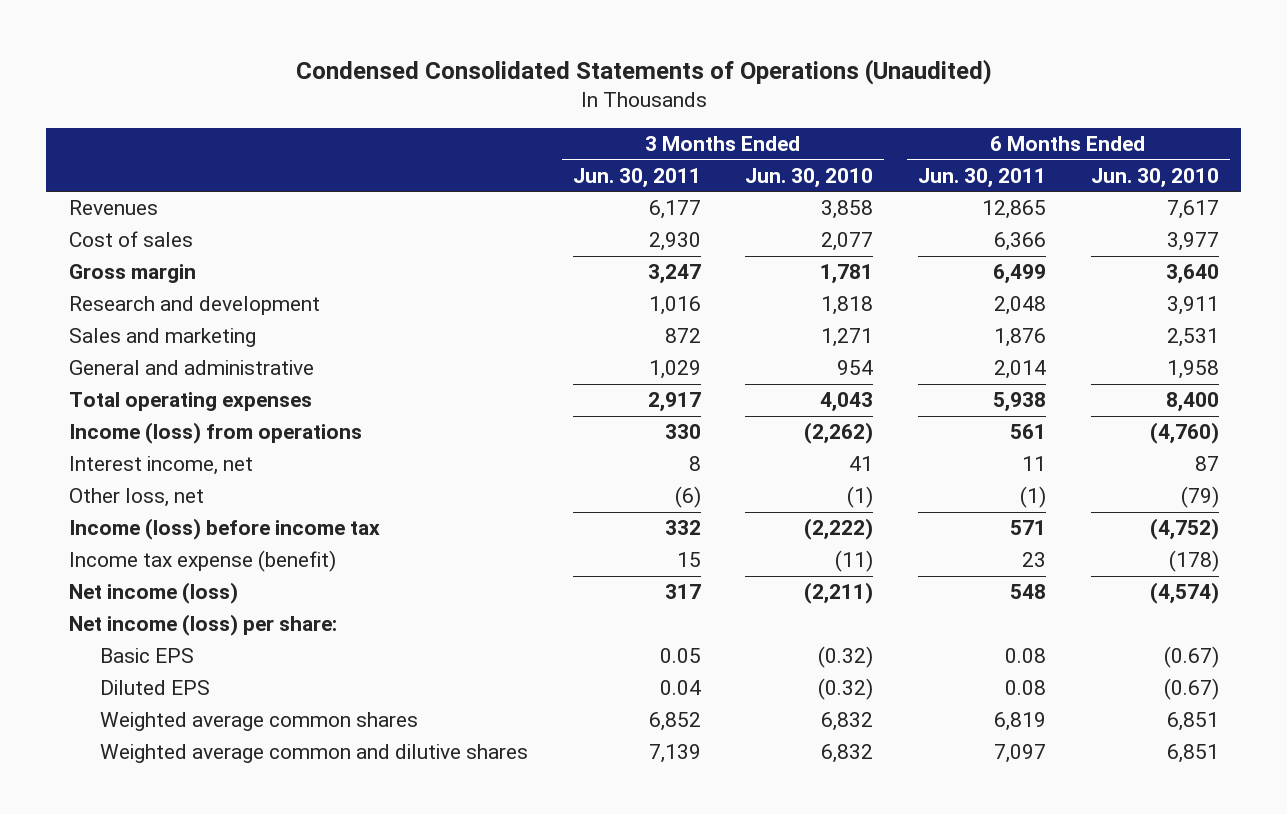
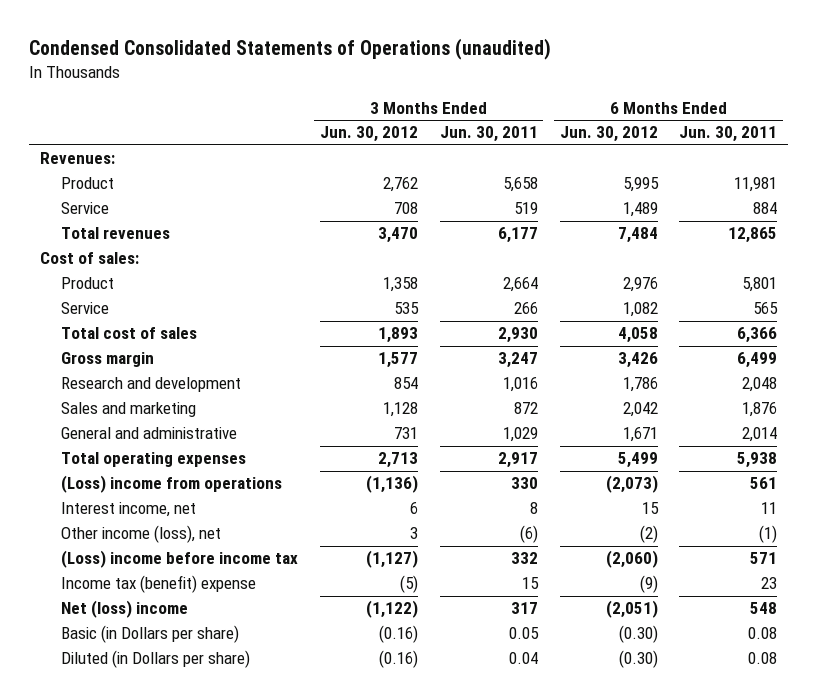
[295,58,992,85] Condensed Consolidated Statements of Operations (Unaudited) -> [28,38,551,61] Condensed Consolidated Statements of Operations (unaudited)
[745,167,874,188] Jun. 30, 2010 -> none
[1090,167,1219,188] Jun. 30, 2010 -> none
none -> [319,126,418,143] Jun. 30, 2012
none -> [559,126,658,143] Jun. 30, 2012
none -> [39,152,115,165] Revenues:
none -> [60,177,114,190] Product
none -> [60,202,109,215] Service
[68,200,158,216] Revenues -> [60,227,170,240] Total revenues
none -> [39,252,139,265] Cost of sales:
none -> [60,277,114,290] Product
none -> [60,302,109,315] Service
[68,231,193,248] Cost of sales -> [60,327,197,340] Total cost of sales
[68,422,362,445] Income (loss) from operations -> [60,475,282,494] (Loss) income from operations
[68,614,337,637] Net income (loss) per share: -> none
[100,712,419,732] Weighted average common shares -> none
[100,744,529,764] Weighted average common and dilutive shares -> none
[68,488,204,508] Other loss, net -> [60,525,221,544] Other income (loss), net
[68,518,380,541] Income (loss) before income tax -> [60,550,298,569] (Loss) income before income tax
[68,550,336,573] Income tax expense (benefit) -> [60,575,256,594] Income tax (benefit) expense
[68,582,238,605] Net income (loss) -> [60,600,188,619] Net (loss) income
[100,648,195,664] Basic EPS -> [60,625,239,644] Basic (in Dollars per share)
[100,680,211,696] Diluted EPS -> [60,650,250,669] Diluted (in Dollars per share)

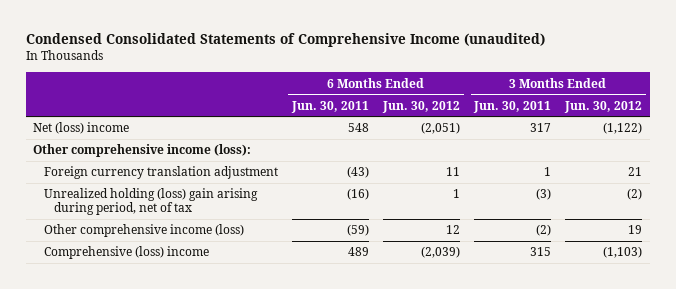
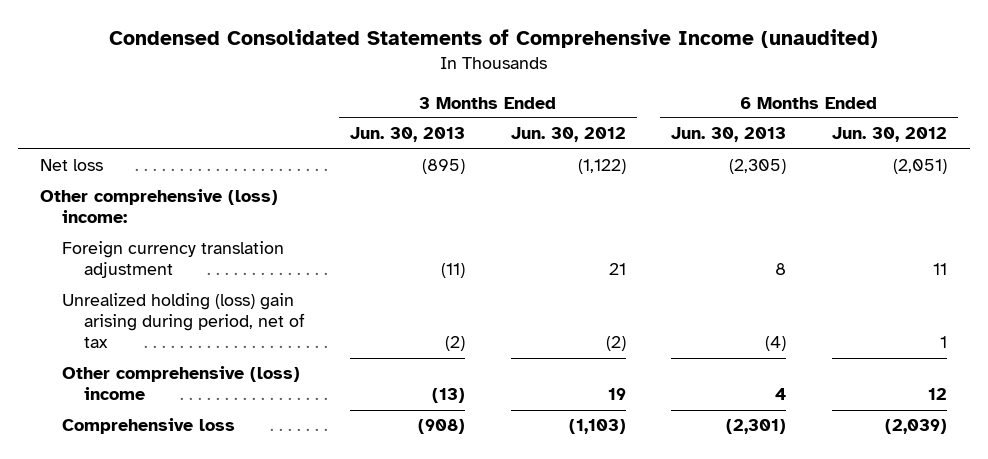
[290,100,369,113] Jun. 30, 2011 -> none
[473,100,552,113] Jun. 30, 2011 -> none
none -> [350,127,466,143] Jun. 30, 2013
none -> [671,127,787,143] Jun. 30, 2013
[33,122,130,135] Net (loss) income -> [40,159,104,172] Net loss
[33,144,252,158] Other comprehensive income (loss): -> [40,189,279,224] Other comprehensive (loss) income:
[43,224,244,238] Other comprehensive income (loss) -> [62,366,301,401] Other comprehensive (loss) income
[43,246,209,260] Comprehensive (loss) income -> [62,418,236,435] Comprehensive loss

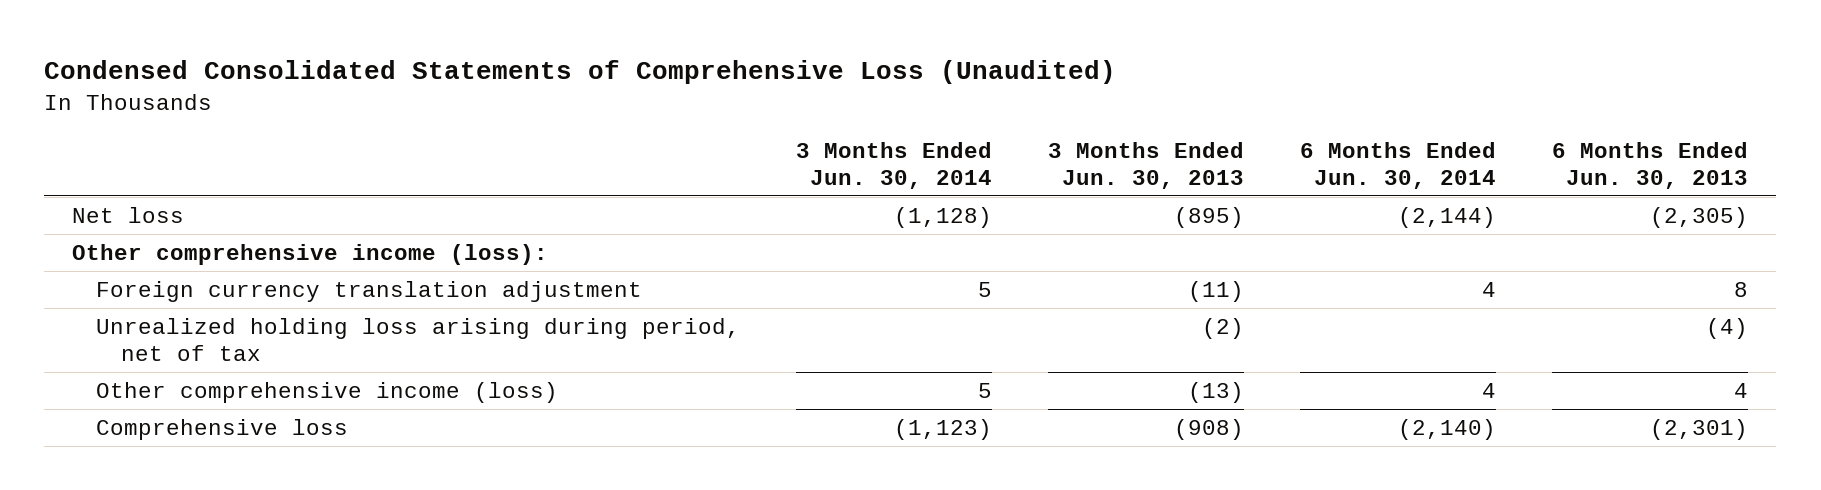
[108,29,878,49] Condensed Consolidated Statements of Comprehensive Income (unaudited) -> [44,60,1117,85] Condensed Consolidated Statements of Comprehensive Loss (Unaudited)
[510,127,626,143] Jun. 30, 2012 -> none
[832,127,948,143] Jun. 30, 2012 -> none
none -> [796,141,993,189] 3 Months Ended Jun. 30, 2014
none -> [1300,141,1497,189] 6 Months Ended Jun. 30, 2014
[40,189,279,224] Other comprehensive (loss) income: -> [72,243,549,265] Other comprehensive income (loss):
[62,293,305,349] Unrealized holding (loss) gain arising during period, net of tax -> [96,317,741,361] Unrealized holding loss arising during period, net of tax
[62,366,301,401] Other comprehensive (loss) income -> [96,381,559,403] Other comprehensive income (loss)

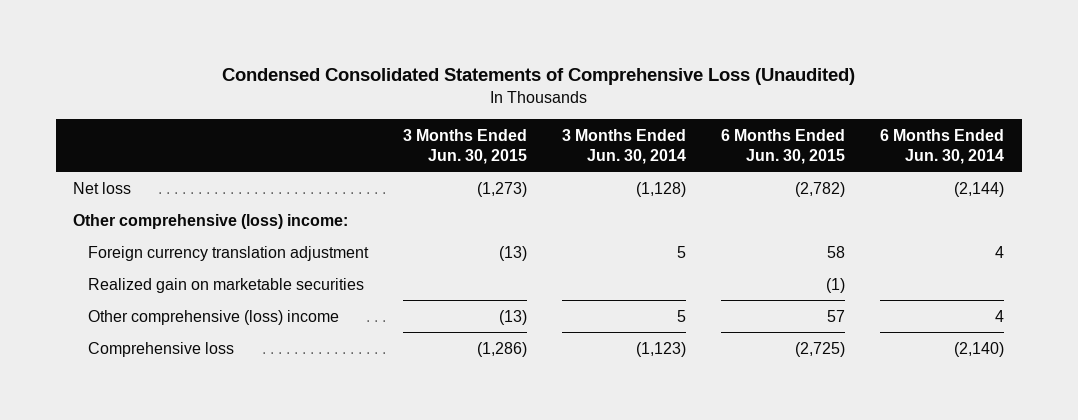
[1048,141,1245,189] 3 Months Ended Jun. 30, 2013 -> none
[1552,141,1749,189] 6 Months Ended Jun. 30, 2013 -> none
none -> [403,128,528,164] 3 Months Ended Jun. 30, 2015
none -> [721,128,846,164] 6 Months Ended Jun. 30, 2015
[72,243,549,265] Other comprehensive income (loss): -> [73,213,349,229] Other comprehensive (loss) income:
[96,317,741,361] Unrealized holding loss arising during period, net of tax -> none
none -> [88,277,365,293] Realized gain on marketable securities
[96,381,559,403] Other comprehensive income (loss) -> [88,309,340,325] Other comprehensive (loss) income

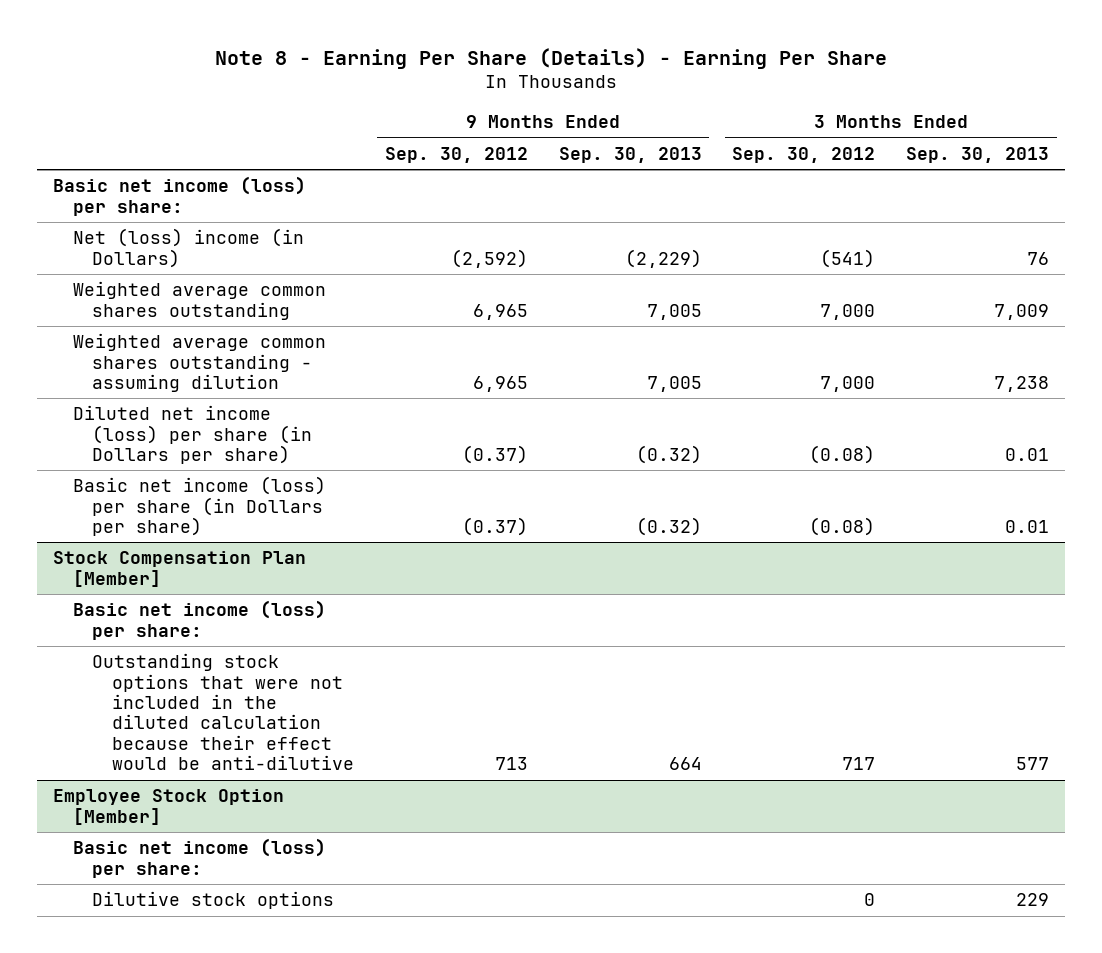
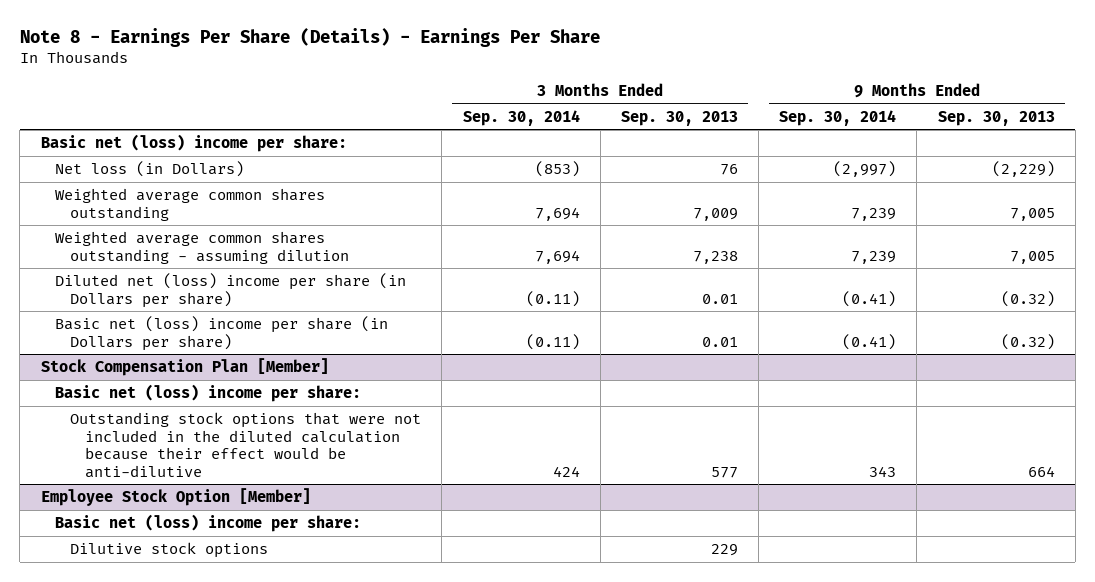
[214,47,887,69] Note 8 - Earning Per Share (Details) - Earning Per Share -> [19,28,600,48] Note 8 - Earnings Per Share (Details) - Earnings Per Share
[384,146,528,163] Sep. 30, 2012 -> none
[732,146,876,163] Sep. 30, 2012 -> none
none -> [462,109,580,126] Sep. 30, 2014
none -> [779,109,897,126] Sep. 30, 2014
[52,176,306,216] Basic net income (loss) per share: -> [40,134,347,153] Basic net (loss) income per share:
[72,228,304,268] Net (loss) income (in Dollars) -> [55,161,245,178] Net loss (in Dollars)
[72,405,313,465] Diluted net income (loss) per share (in Dollars per share) -> [55,273,407,308] Diluted net (loss) income per share (in Dollars per share)
[72,476,326,537] Basic net income (loss) per share (in Dollars per share) -> [55,316,389,351] Basic net (loss) income per share (in Dollars per share)
[72,600,326,640] Basic net income (loss) per share: -> [55,384,362,403] Basic net (loss) income per share:
[72,838,326,878] Basic net income (loss) per share: -> [55,514,362,533] Basic net (loss) income per share:

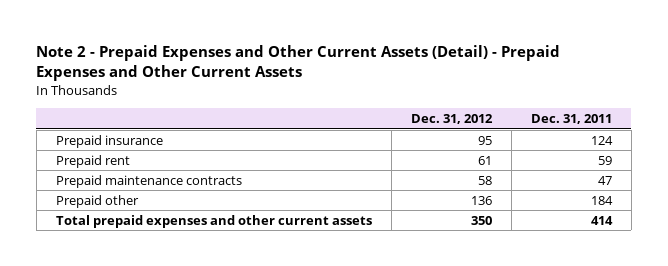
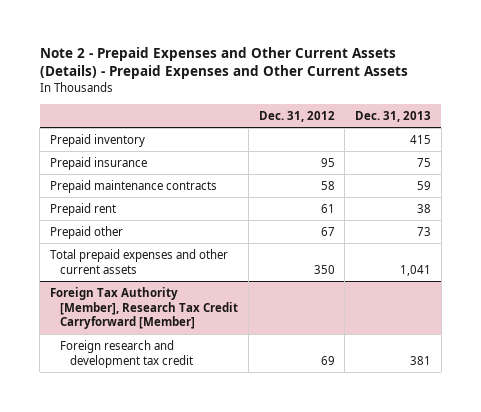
[36,44,561,82] Note 2 - Prepaid Expenses and Other Current Assets (Detail) - Prepaid Expenses and Other Current Assets -> [39,47,408,80] Note 2 - Prepaid Expenses and Other Current Assets (Details) - Prepaid Expenses and Other Current Assets
[530,113,612,124] Dec. 31, 2011 -> none
none -> [355,110,432,122] Dec. 31, 2013
none -> [50,133,146,147] Prepaid inventory
[55,154,130,168] Prepaid rent -> [50,202,117,216] Prepaid rent
[470,195,492,205] 136 -> [320,226,335,236] 67
none -> [50,286,239,330] Foreign Tax Authority [Member], Research Tax Credit Carryforward [Member]
none -> [60,339,194,368] Foreign research and development tax credit

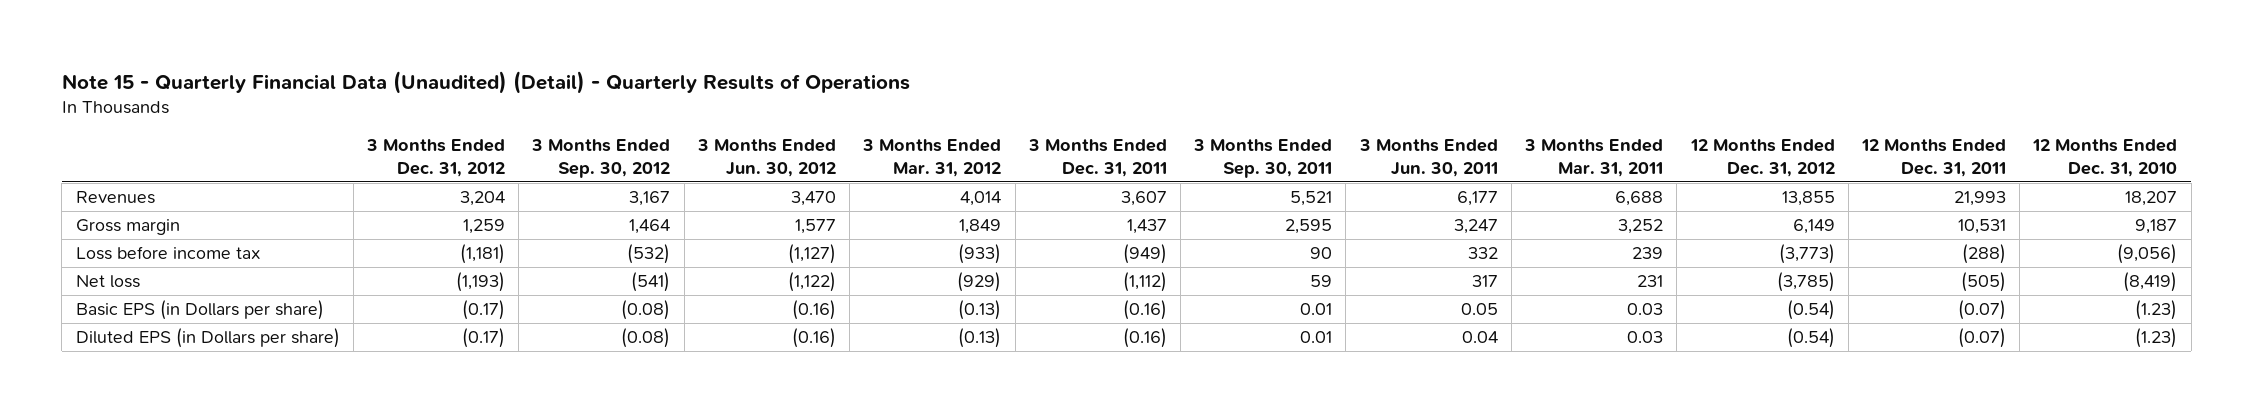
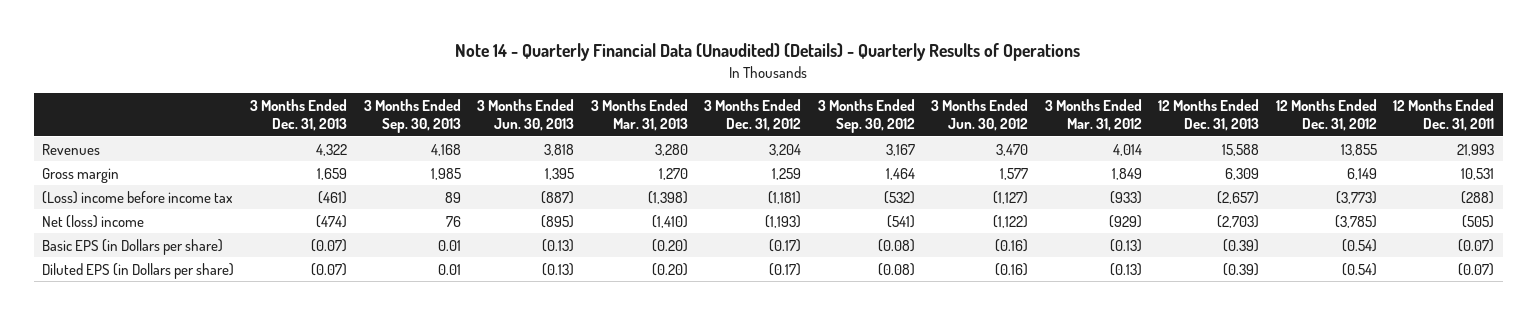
[61,71,910,95] Note 15 - Quarterly Financial Data (Unaudited) (Detail) - Quarterly Results of Operations -> [455,43,1081,62] Note 14 - Quarterly Financial Data (Unaudited) (Details) - Quarterly Results of Operations
[1027,139,1167,177] 3 Months Ended Dec. 31, 2011 -> none
[1193,139,1333,178] 3 Months Ended Sep. 30, 2011 -> none
[1358,139,1498,177] 3 Months Ended Jun. 30, 2011 -> none
[1524,139,1664,177] 3 Months Ended Mar. 31, 2011 -> none
[2032,139,2178,177] 12 Months Ended Dec. 31, 2010 -> none
none -> [250,98,348,132] 3 Months Ended Dec. 31, 2013
none -> [363,98,461,134] 3 Months Ended Sep. 30, 2013
none -> [477,98,575,132] 3 Months Ended Jun. 30, 2013
none -> [590,98,688,132] 3 Months Ended Mar. 31, 2013
none -> [1158,98,1260,132] 12 Months Ended Dec. 31, 2013
[75,246,260,261] Loss before income tax -> [41,190,233,204] (Loss) income before income tax
[75,275,140,289] Net loss -> [41,214,144,228] Net (loss) income

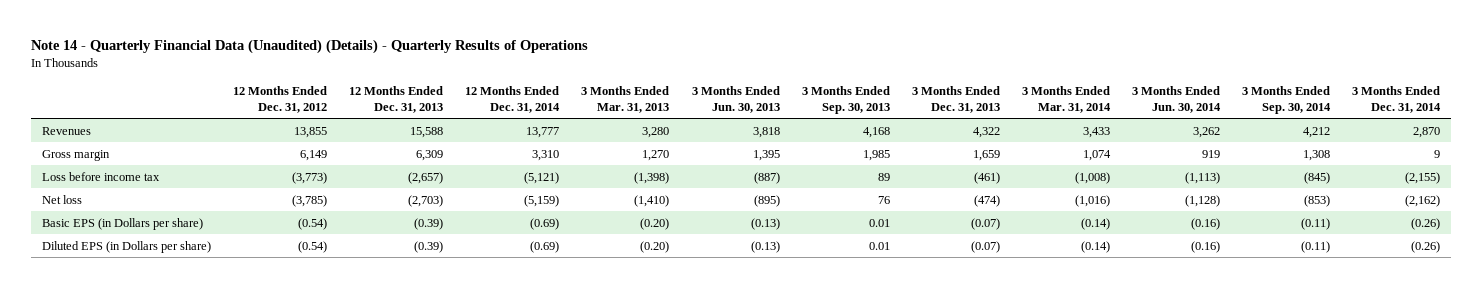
[704,98,802,132] 3 Months Ended Dec. 31, 2012 -> none
[817,98,915,134] 3 Months Ended Sep. 30, 2012 -> none
[931,98,1029,132] 3 Months Ended Jun. 30, 2012 -> none
[1044,98,1142,132] 3 Months Ended Mar. 31, 2012 -> none
[1393,98,1495,132] 12 Months Ended Dec. 31, 2011 -> none
none -> [465,86,561,113] 12 Months Ended Dec. 31, 2014
none -> [1021,86,1111,113] 3 Months Ended Mar. 31, 2014
none -> [1132,86,1222,113] 3 Months Ended Jun. 30, 2014
none -> [1242,86,1332,114] 3 Months Ended Sep. 30, 2014
none -> [1352,86,1442,113] 3 Months Ended Dec. 31, 2014
[41,190,233,204] (Loss) income before income tax -> [41,171,160,181] Loss before income tax
[41,214,144,228] Net (loss) income -> [41,194,82,204] Net loss

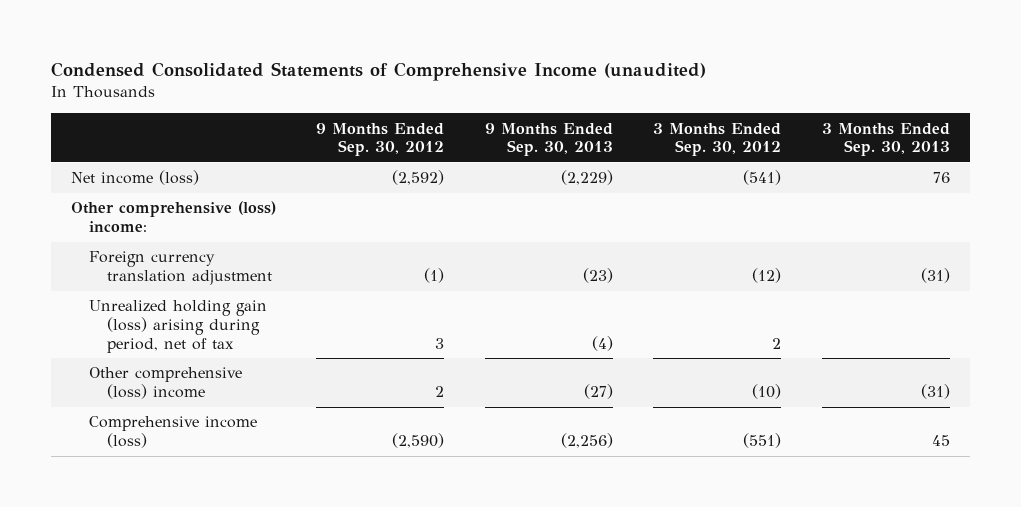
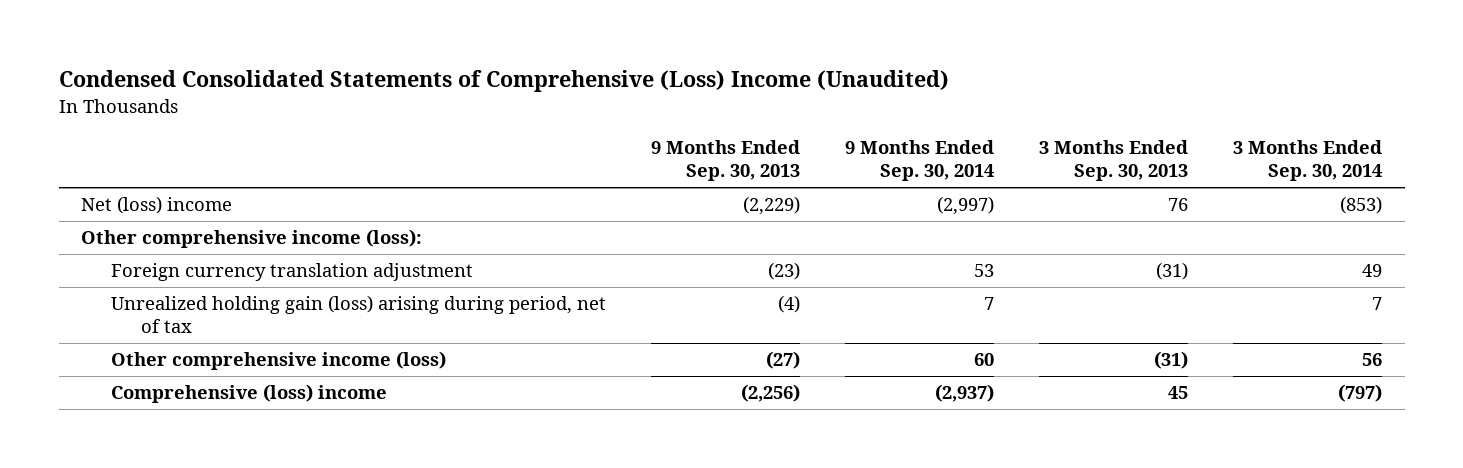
[50,61,706,81] Condensed Consolidated Statements of Comprehensive Income (unaudited) -> [58,70,949,93] Condensed Consolidated Statements of Comprehensive (Loss) Income (Unaudited)
[316,122,445,157] 9 Months Ended Sep. 30, 2012 -> none
[653,122,782,157] 3 Months Ended Sep. 30, 2012 -> none
none -> [845,140,995,182] 9 Months Ended Sep. 30, 2014
none -> [1233,140,1383,182] 3 Months Ended Sep. 30, 2014
[70,170,199,186] Net income (loss) -> [81,196,233,215] Net (loss) income
[70,201,276,233] Other comprehensive (loss) income: -> [81,229,423,249] Other comprehensive income (loss):
[88,367,242,400] Other comprehensive (loss) income -> [110,351,446,371] Other comprehensive income (loss)
[88,416,257,449] Comprehensive income (loss) -> [110,384,387,404] Comprehensive (loss) income

